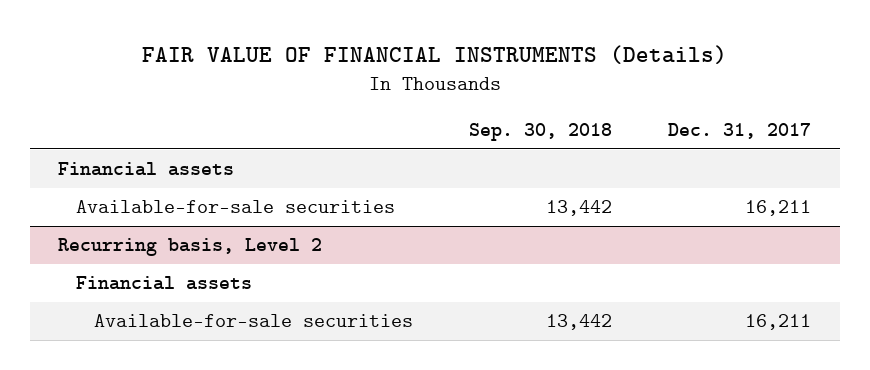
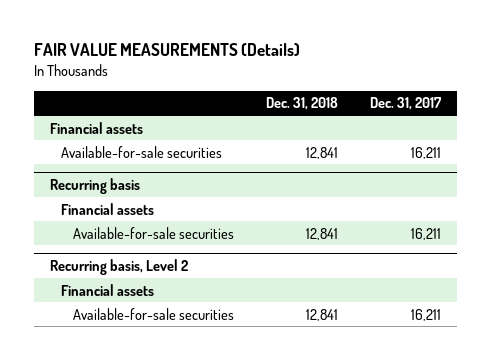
[141,45,727,65] FAIR VALUE OF FINANCIAL INSTRUMENTS (Details) -> [33,43,300,57] FAIR VALUE MEASUREMENTS (Details)
[469,123,613,142] Sep. 30, 2018 -> none
none -> [266,97,339,111] Dec. 31, 2018
none -> [49,178,140,195] Recurring basis
none -> [61,202,155,215] Financial assets
none -> [73,226,235,239] Available-for-sale securities

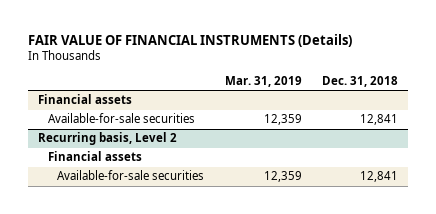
[33,43,300,57] FAIR VALUE MEASUREMENTS (Details) -> [27,34,352,48] FAIR VALUE OF FINANCIAL INSTRUMENTS (Details)
[370,97,443,111] Dec. 31, 2017 -> none
none -> [224,76,302,88] Mar. 31, 2019
[49,178,140,195] Recurring basis -> none
[61,202,155,215] Financial assets -> none
[73,226,235,239] Available-for-sale securities -> none

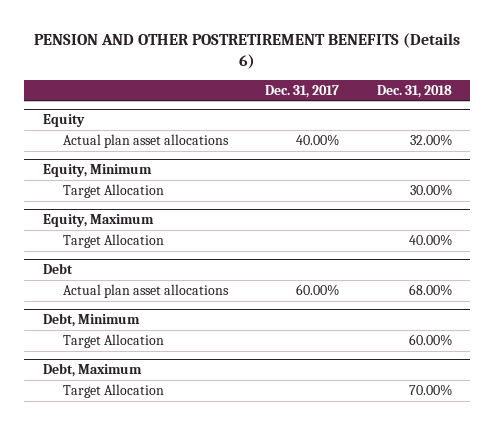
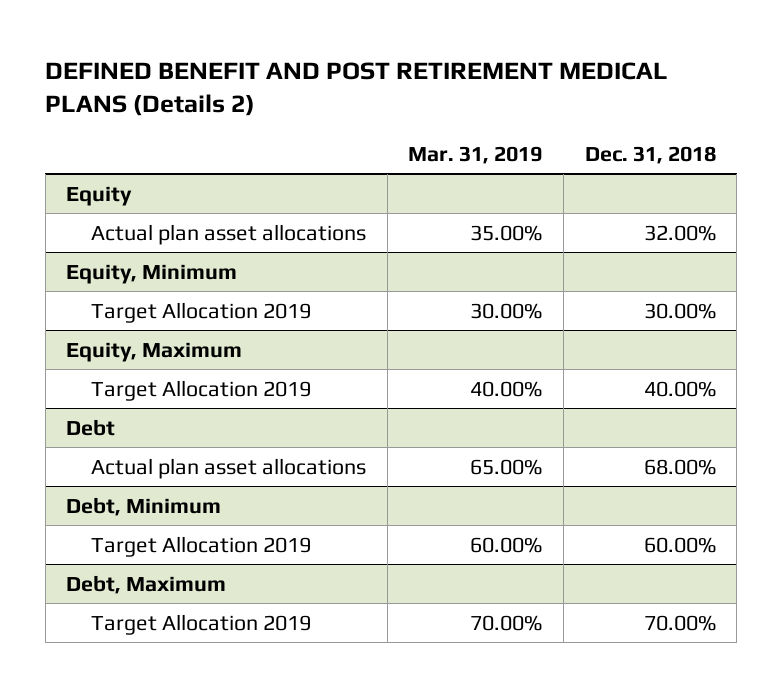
[34,33,461,70] PENSION AND OTHER POSTRETIREMENT BENEFITS (Details 6) -> [45,61,669,117] DEFINED BENEFIT AND POST RETIREMENT MEDICAL PLANS (Details 2)
[265,84,340,98] Dec. 31, 2017 -> none
none -> [408,145,543,164] Mar. 31, 2019
[63,184,165,199] Target Allocation -> [90,301,311,323] Target Allocation 2019
[63,234,165,249] Target Allocation -> [90,379,311,401] Target Allocation 2019
[63,334,165,349] Target Allocation -> [90,535,311,557] Target Allocation 2019
[63,384,165,399] Target Allocation -> [90,613,311,635] Target Allocation 2019

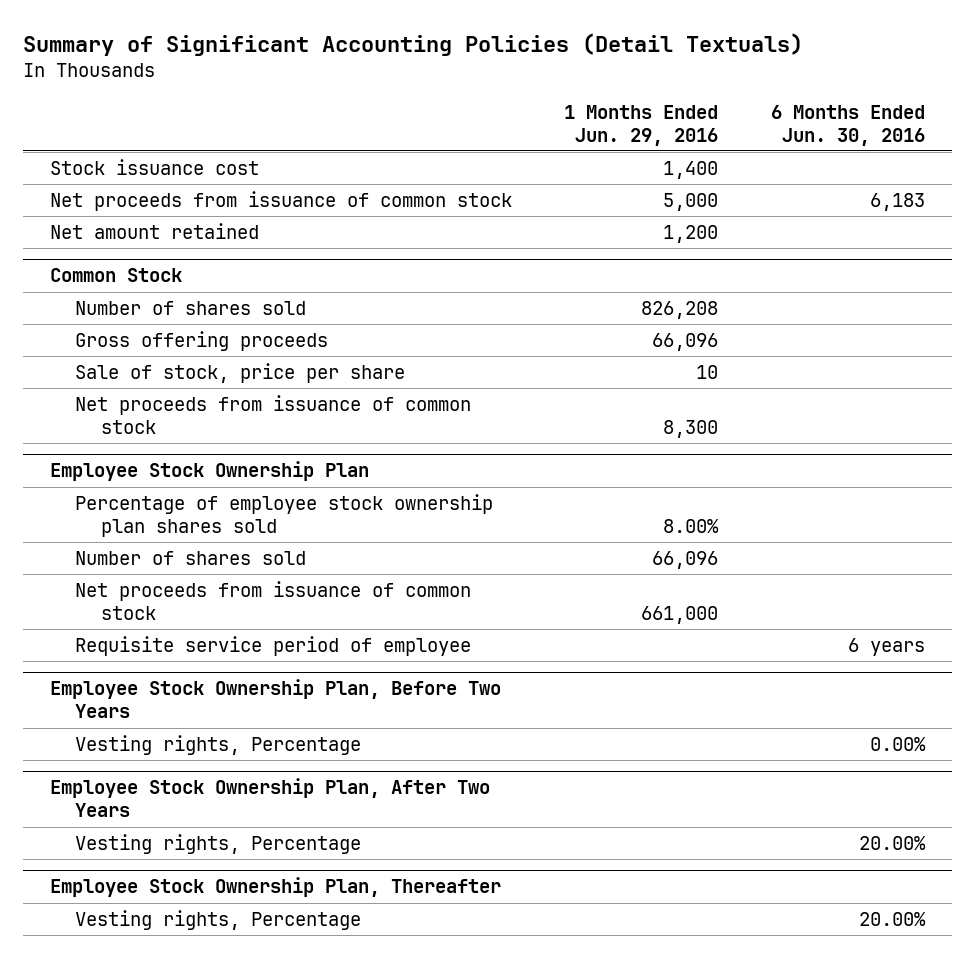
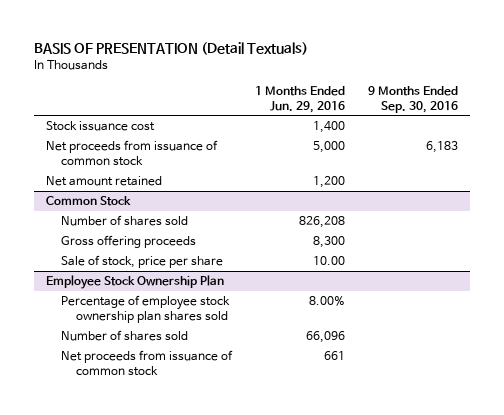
[23,33,804,57] Summary of Significant Accounting Policies (Detail Textuals) -> [34,41,309,55] BASIS OF PRESENTATION (Detail Textuals)
[771,104,926,146] 6 Months Ended Jun. 30, 2016 -> none
none -> [368,85,459,113] 9 Months Ended Sep. 30, 2016
[75,394,472,434] Net proceeds from issuance of common stock -> none
[652,332,719,351] 66,096 -> [313,236,346,249] 8,300
[696,364,719,379] 10 -> [313,256,346,266] 10.00
[75,635,472,656] Requisite service period of employee -> none
[49,679,501,719] Employee Stock Ownership Plan, Before Two Years -> none
[75,734,362,755] Vesting rights, Percentage -> none
[49,778,490,818] Employee Stock Ownership Plan, After Two Years -> none
[75,833,362,854] Vesting rights, Percentage -> none
[49,877,501,898] Employee Stock Ownership Plan, Thereafter -> none
[75,909,362,930] Vesting rights, Percentage -> none
[641,605,719,624] 661,000 -> [324,351,346,361] 661

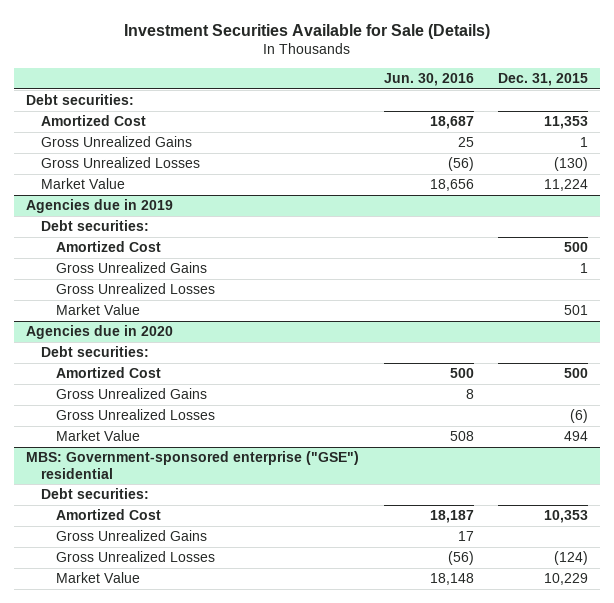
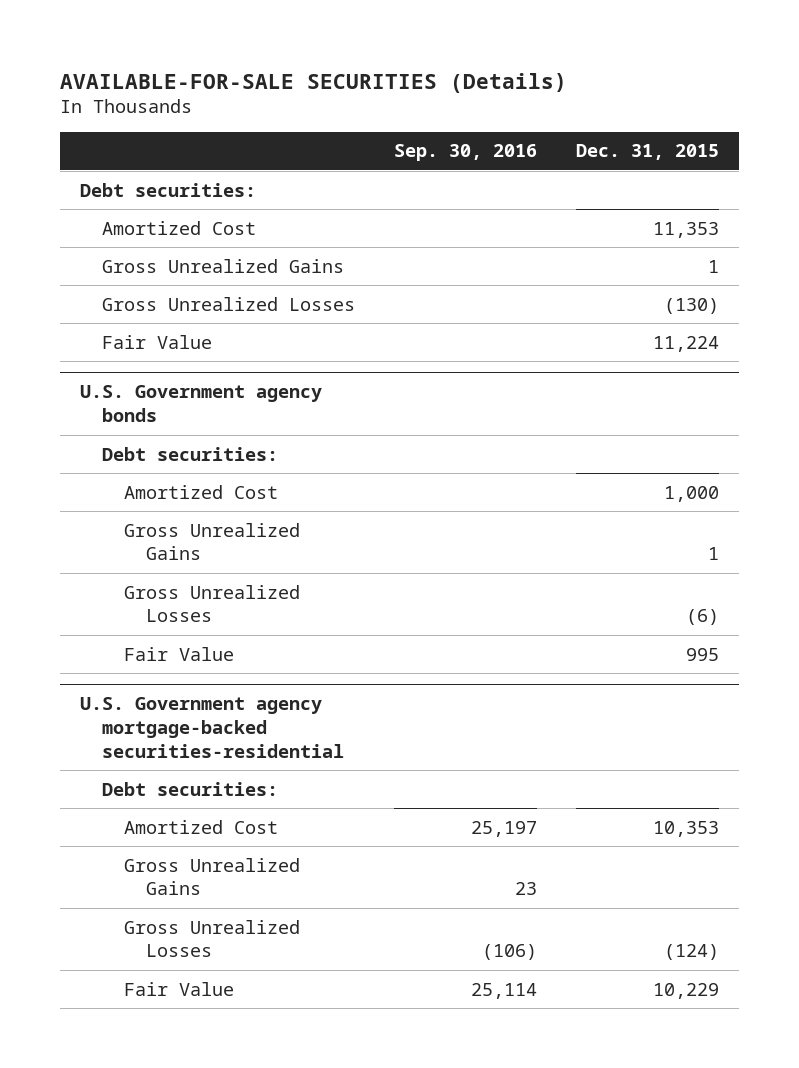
[124,23,491,39] Investment Securities Available for Sale (Details) -> [60,72,568,93] AVAILABLE-FOR-SALE SECURITIES (Details)
[383,73,474,87] Jun. 30, 2016 -> none
none -> [394,144,538,162] Sep. 30, 2016
[41,178,126,190] Market Value -> [101,334,212,349] Fair Value
[26,199,174,214] Agencies due in 2019 -> [79,385,322,423] U.S. Government agency bonds
[563,242,588,253] 500 -> [664,485,720,502] 1,000
[56,283,216,295] Gross Unrealized Losses -> none
[56,304,141,316] Market Value -> none
[26,325,174,340] Agencies due in 2020 -> none
[41,346,150,358] Debt securities: -> none
[56,367,162,379] Amortized Cost -> none
[56,388,208,400] Gross Unrealized Gains -> none
[56,430,141,442] Market Value -> [123,646,234,661] Fair Value
[563,431,588,442] 494 -> [686,647,720,661] 995
[26,451,360,479] MBS: Government-sponsored enterprise ("GSE") residential -> [79,697,344,759] U.S. Government agency mortgage-backed securities-residential
[56,572,141,584] Market Value -> [123,981,234,996] Fair Value

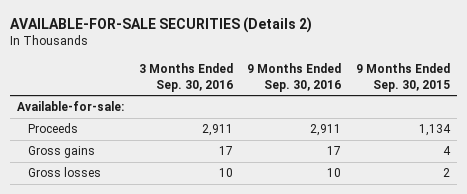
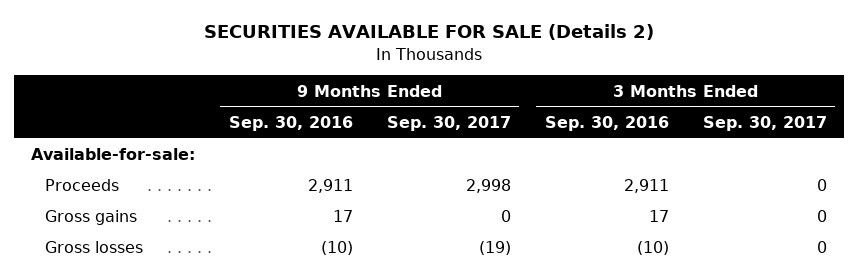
[9,16,312,33] AVAILABLE-FOR-SALE SECURITIES (Details 2) -> [203,24,654,41] SECURITIES AVAILABLE FOR SALE (Details 2)
[355,62,450,92] 9 Months Ended Sep. 30, 2015 -> none
none -> [386,116,511,132] Sep. 30, 2017
none -> [702,116,827,132] Sep. 30, 2017
[218,168,233,178] 10 -> [636,241,669,256] (10)
[327,168,342,178] 10 -> [320,241,353,256] (10)

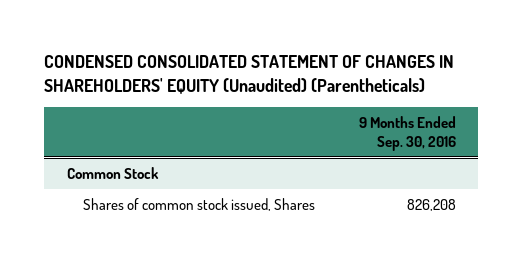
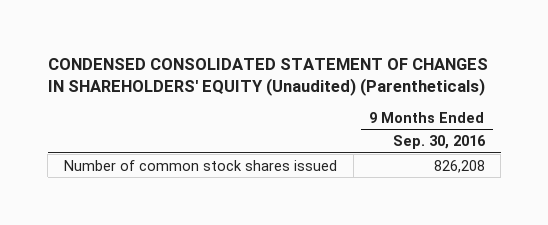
[66,166,159,179] Common Stock -> none
[82,197,315,211] Shares of common stock issued, Shares -> [63,159,337,171] Number of common stock shares issued

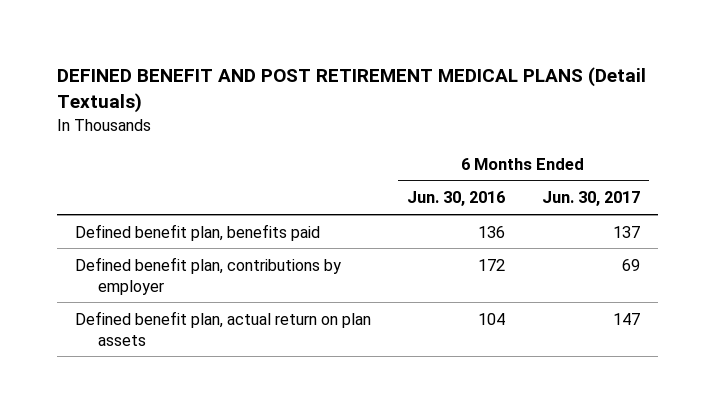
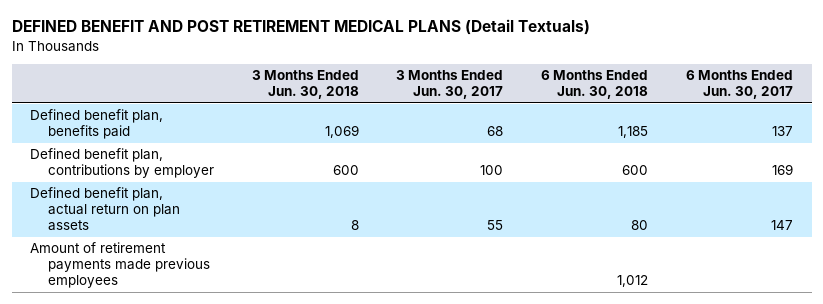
[407,191,506,207] Jun. 30, 2016 -> none
none -> [251,70,359,100] 3 Months Ended Jun. 30, 2018
none -> [396,70,504,100] 3 Months Ended Jun. 30, 2017
none -> [541,70,649,100] 6 Months Ended Jun. 30, 2018
[621,258,640,271] 69 -> [771,164,793,176] 169
none -> [30,242,211,289] Amount of retirement payments made previous employees

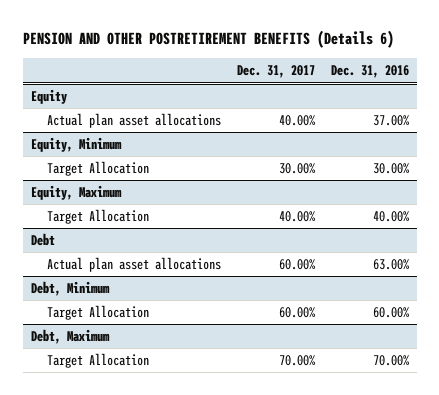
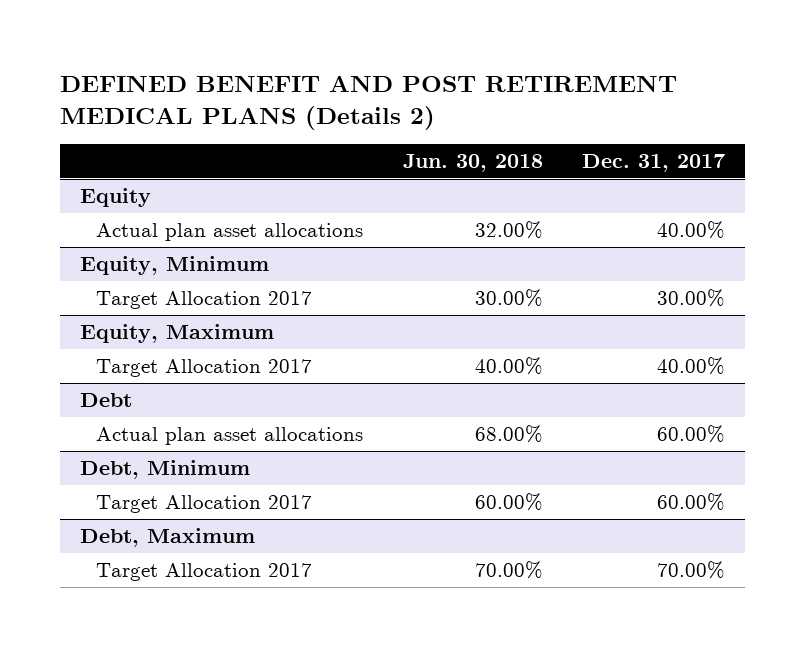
[22,30,394,49] PENSION AND OTHER POSTRETIREMENT BENEFITS (Details 6) -> [60,74,678,130] DEFINED BENEFIT AND POST RETIREMENT MEDICAL PLANS (Details 2)
[330,65,409,79] Dec. 31, 2016 -> none
none -> [402,154,543,173] Jun. 30, 2018
[47,160,150,176] Target Allocation -> [95,290,312,309] Target Allocation 2017
[47,208,150,224] Target Allocation -> [95,358,312,377] Target Allocation 2017
[47,304,150,320] Target Allocation -> [95,494,312,513] Target Allocation 2017
[47,352,150,368] Target Allocation -> [95,562,312,581] Target Allocation 2017

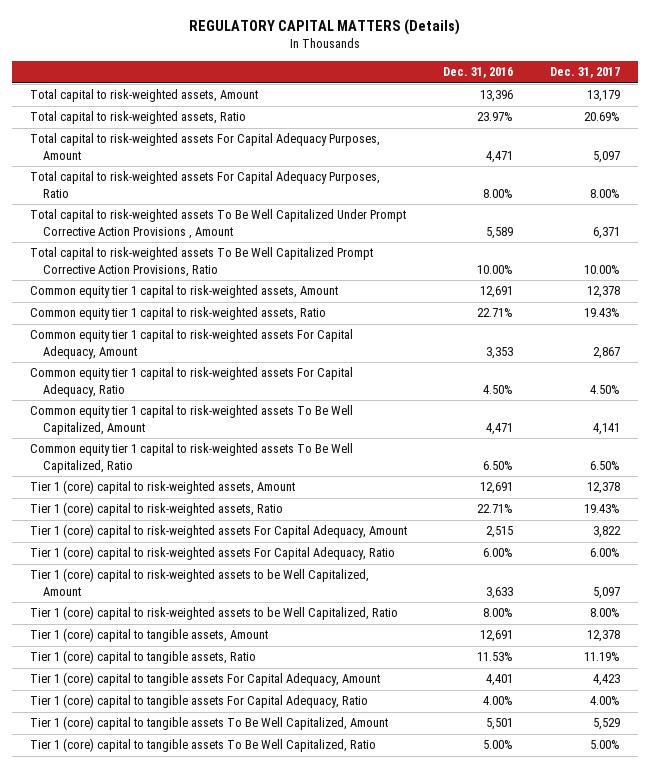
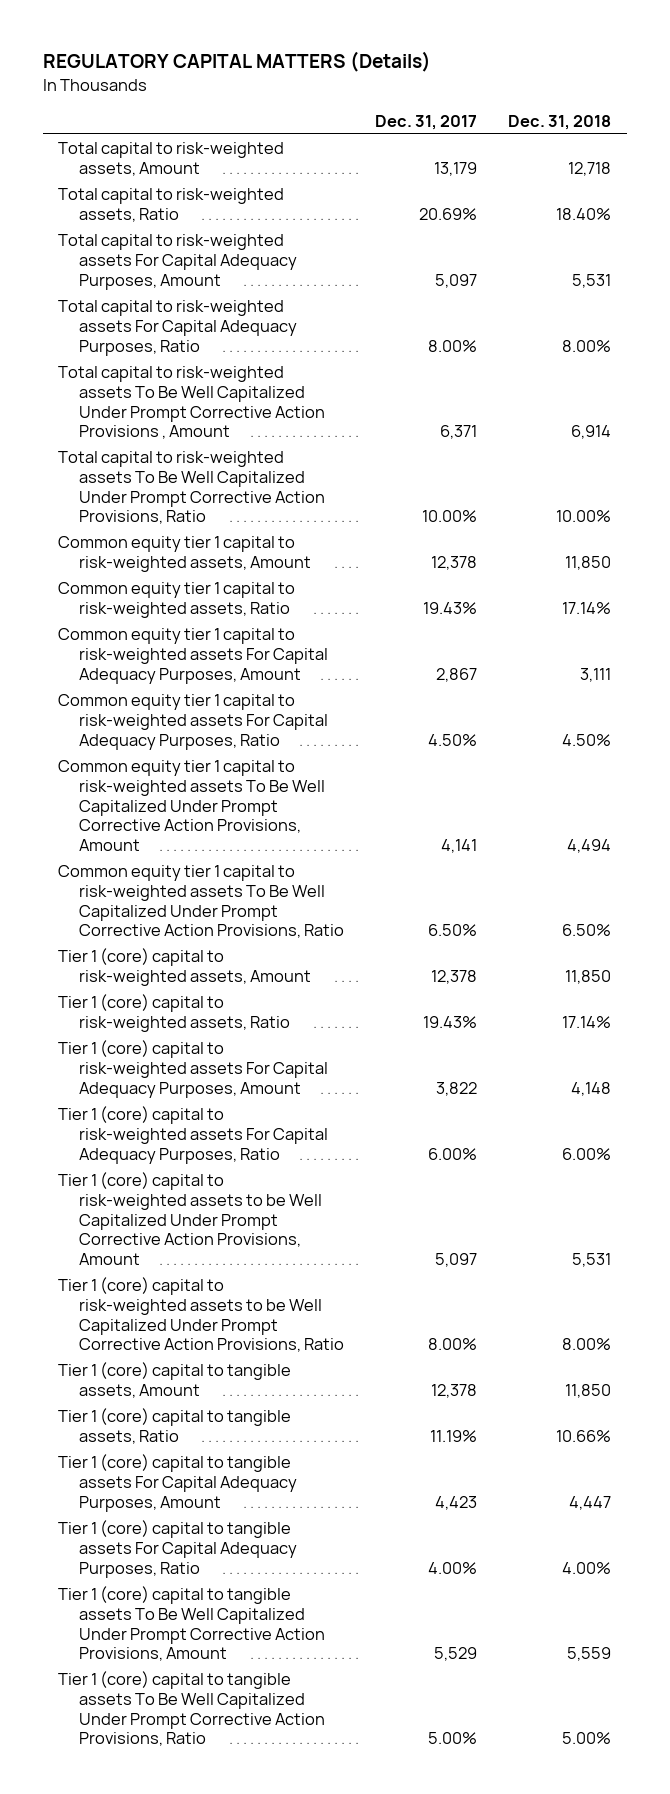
[443,67,514,79] Dec. 31, 2016 -> none
none -> [508,114,612,130] Dec. 31, 2018
[29,247,373,277] Total capital to risk-weighted assets To Be Well Capitalized Prompt Corrective Action Provisions, Ratio -> [58,451,325,525] Total capital to risk-weighted assets To Be Well Capitalized Under Prompt Corrective Action Provisions, Ratio
[29,329,353,359] Common equity tier 1 capital to risk-weighted assets For Capital Adequacy, Amount -> [58,628,328,684] Common equity tier 1 capital to risk-weighted assets For Capital Adequacy Purposes, Amount
[29,367,353,397] Common equity tier 1 capital to risk-weighted assets For Capital Adequacy, Ratio -> [58,694,328,750] Common equity tier 1 capital to risk-weighted assets For Capital Adequacy Purposes, Ratio
[29,405,353,435] Common equity tier 1 capital to risk-weighted assets To Be Well Capitalized, Amount -> [58,760,325,851] Common equity tier 1 capital to risk-weighted assets To Be Well Capitalized Under Prompt Corrective Action Provisions, Amount
[29,443,353,473] Common equity tier 1 capital to risk-weighted assets To Be Well Capitalized, Ratio -> [58,865,344,939] Common equity tier 1 capital to risk-weighted assets To Be Well Capitalized Under Prompt Corrective Action Provisions, Ratio
[29,524,407,539] Tier 1 (core) capital to risk-weighted assets For Capital Adequacy, Amount -> [58,1040,328,1098] Tier 1 (core) capital to risk-weighted assets For Capital Adequacy Purposes, Amount
[29,546,395,561] Tier 1 (core) capital to risk-weighted assets For Capital Adequacy, Ratio -> [58,1106,328,1164] Tier 1 (core) capital to risk-weighted assets For Capital Adequacy Purposes, Ratio
[29,568,369,596] Tier 1 (core) capital to risk-weighted assets to be Well Capitalized, Amount -> [58,1172,322,1265] Tier 1 (core) capital to risk-weighted assets to be Well Capitalized Under Prompt Corrective Action Provisions, Amount
[29,606,398,621] Tier 1 (core) capital to risk-weighted assets to be Well Capitalized, Ratio -> [58,1277,344,1353] Tier 1 (core) capital to risk-weighted assets to be Well Capitalized Under Prompt Corrective Action Provisions, Ratio
[29,672,380,687] Tier 1 (core) capital to tangible assets For Capital Adequacy, Amount -> [58,1454,297,1512] Tier 1 (core) capital to tangible assets For Capital Adequacy Purposes, Amount
[29,694,368,709] Tier 1 (core) capital to tangible assets For Capital Adequacy, Ratio -> [58,1520,297,1578] Tier 1 (core) capital to tangible assets For Capital Adequacy Purposes, Ratio
[29,716,388,731] Tier 1 (core) capital to tangible assets To Be Well Capitalized, Amount -> [58,1586,325,1662] Tier 1 (core) capital to tangible assets To Be Well Capitalized Under Prompt Corrective Action Provisions, Amount
[29,738,376,753] Tier 1 (core) capital to tangible assets To Be Well Capitalized, Ratio -> [58,1671,325,1747] Tier 1 (core) capital to tangible assets To Be Well Capitalized Under Prompt Corrective Action Provisions, Ratio

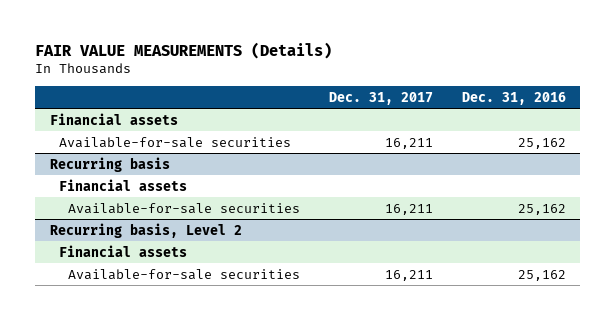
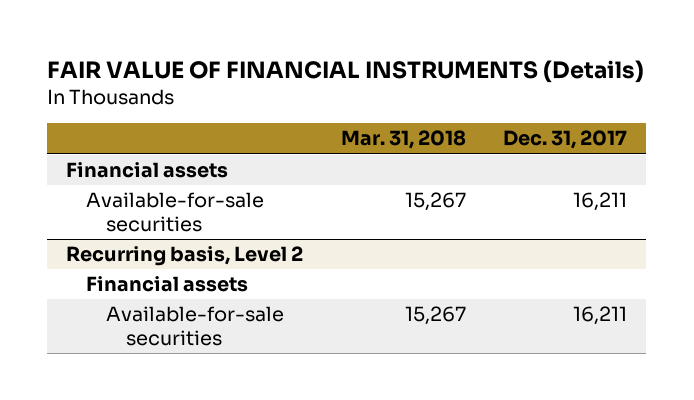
[35,41,333,59] FAIR VALUE MEASUREMENTS (Details) -> [47,59,645,83] FAIR VALUE OF FINANCIAL INSTRUMENTS (Details)
[461,91,566,105] Dec. 31, 2016 -> none
none -> [340,130,466,150] Mar. 31, 2018
[49,156,170,172] Recurring basis -> none
[58,178,187,191] Financial assets -> none
[68,202,301,214] Available-for-sale securities -> none

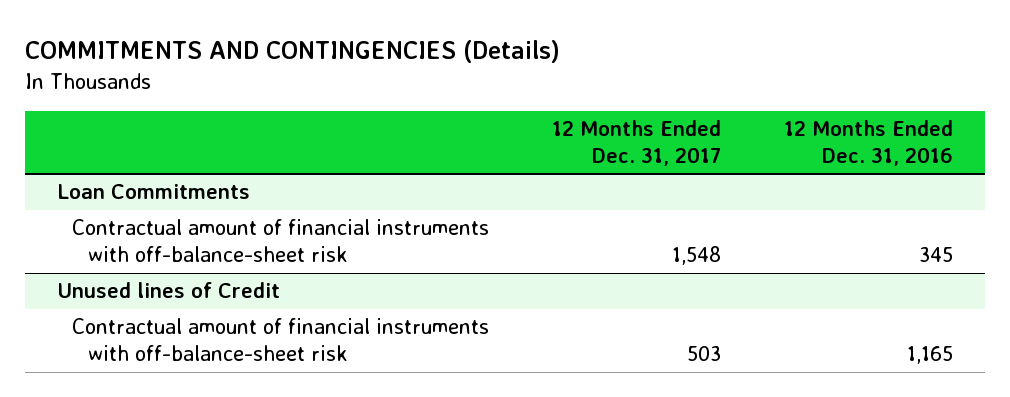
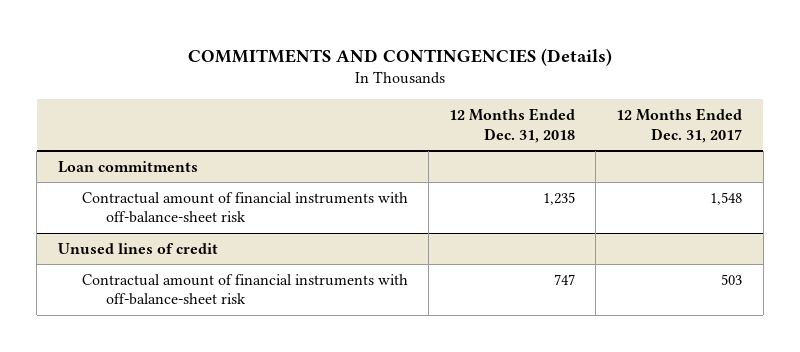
[784,120,954,166] 12 Months Ended Dec. 31, 2016 -> none
none -> [449,108,576,143] 12 Months Ended Dec. 31, 2018
[56,184,250,200] Loan Commitments -> [57,160,198,173] Loan commitments
[56,282,280,299] Unused lines of Credit -> [57,242,218,254] Unused lines of credit

